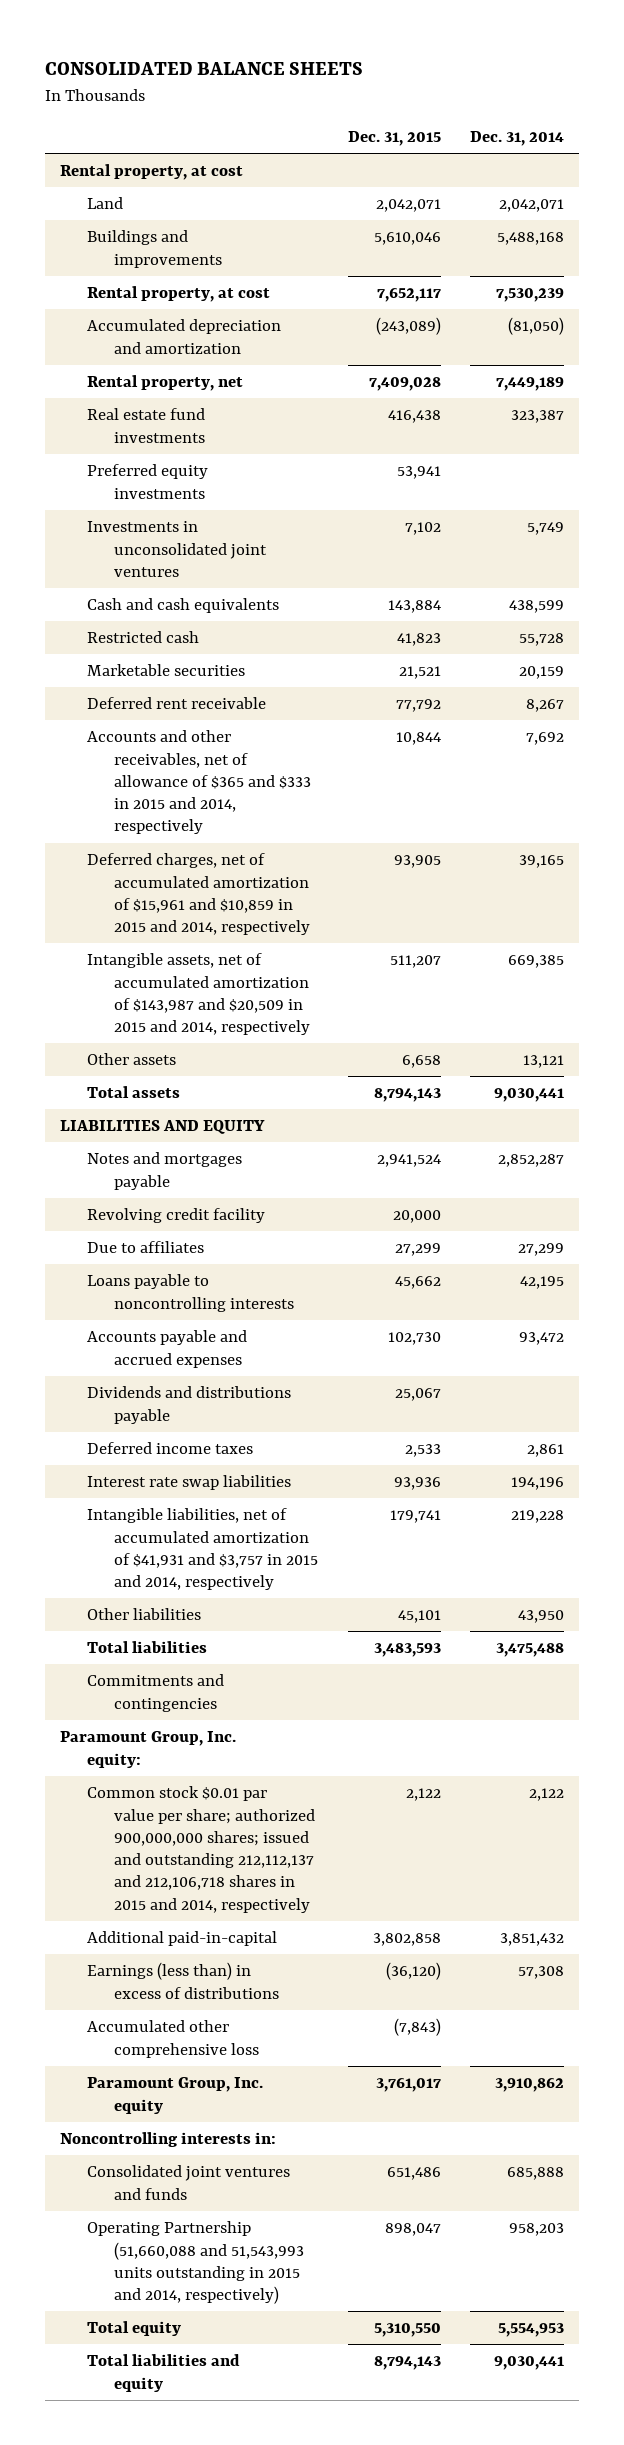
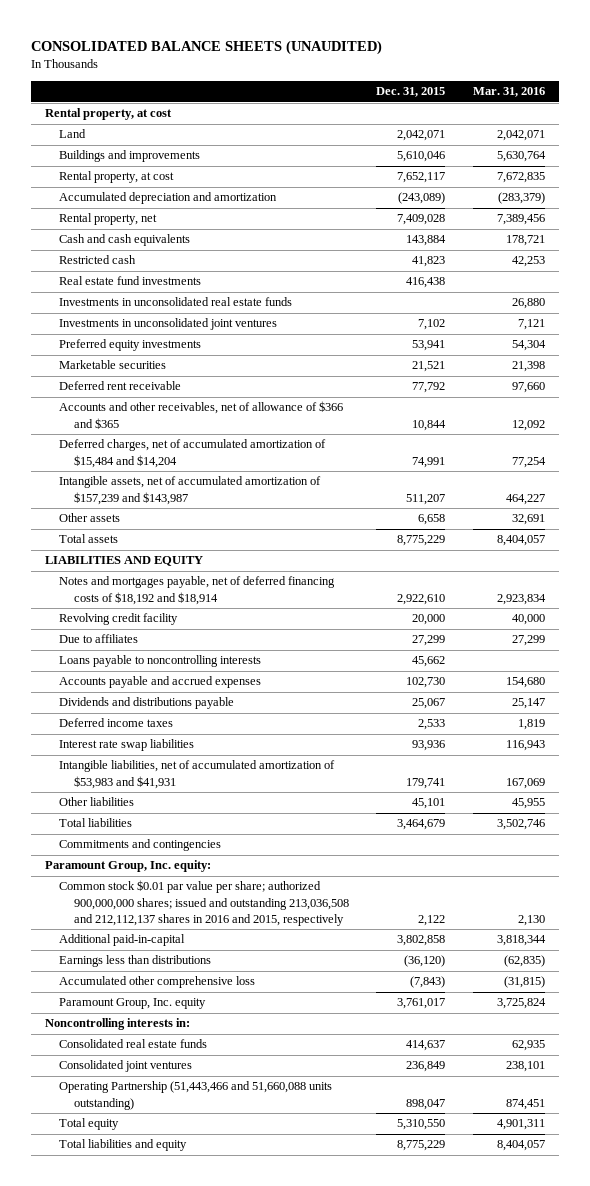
[44,61,363,75] CONSOLIDATED BALANCE SHEETS -> [31,40,383,56] CONSOLIDATED BALANCE SHEETS (UNAUDITED)
[470,131,565,147] Dec. 31, 2014 -> none
none -> [473,87,546,98] Mar. 31, 2016
[86,408,206,443] Real estate fund investments -> [59,276,202,286] Real estate fund investments
none -> [59,297,293,307] Investments in unconsolidated real estate funds
[86,521,268,577] Investments in unconsolidated joint ventures -> [59,318,278,331] Investments in unconsolidated joint ventures
[86,464,208,499] Preferred equity investments -> [59,339,202,352] Preferred equity investments
[86,730,312,835] Accounts and other receivables, net of allowance of $365 and $333 in 2015 and 2014, respectively -> [59,401,344,429] Accounts and other receivables, net of allowance of $366 and $365
[86,853,311,936] Deferred charges, net of accumulated amortization of $15,961 and $10,859 in 2015 and 2014, respectively -> [59,439,327,468] Deferred charges, net of accumulated amortization of $15,484 and $14,204
[393,855,441,869] 93,905 -> [412,456,446,468] 74,991
[86,953,311,1036] Intangible assets, net of accumulated amortization of $143,987 and $20,509 in 2015 and 2014, respectively -> [59,476,322,505] Intangible assets, net of accumulated amortization of $157,239 and $143,987
[373,1088,441,1103] 8,794,143 -> [397,535,446,547] 8,775,229
[86,1152,242,1190] Notes and mortgages payable -> none
none -> [59,576,336,605] Notes and mortgages payable, net of deferred financing costs of $18,192 and $18,914
[86,1508,319,1591] Intangible liabilities, net of accumulated amortization of $41,931 and $3,757 in 2015 and 2014, respectively -> [59,760,336,789] Intangible liabilities, net of accumulated amortization of $53,983 and $41,931
[373,1643,441,1658] 3,483,593 -> [397,819,446,831] 3,464,679
[86,1786,316,1913] Common stock $0.01 par value per share; authorized 900,000,000 shares; issued and outstanding 212,112,137 and 212,106,718 shares in 2015 and 2014, respectively -> [59,880,349,926] Common stock $0.01 par value per share; authorized 900,000,000 shares; issued and outstanding 213,036,508 and 212,112,137 shares in 2016 and 2015, respectively
[86,1962,280,1999] Earnings (less than) in excess of distributions -> [59,955,212,968] Earnings less than distributions
none -> [59,1039,208,1049] Consolidated real estate funds
[86,2165,290,2200] Consolidated joint ventures and funds -> [59,1060,193,1073] Consolidated joint ventures
[386,2167,441,2181] 651,486 -> [406,1061,446,1073] 236,849
[86,2221,305,2305] Operating Partnership (51,660,088 and 51,543,993 units outstanding in 2015 and 2014, respectively) -> [59,1081,333,1110] Operating Partnership (51,443,466 and 51,660,088 units outstanding)
[373,2356,441,2371] 8,794,143 -> [397,1140,446,1152] 8,775,229

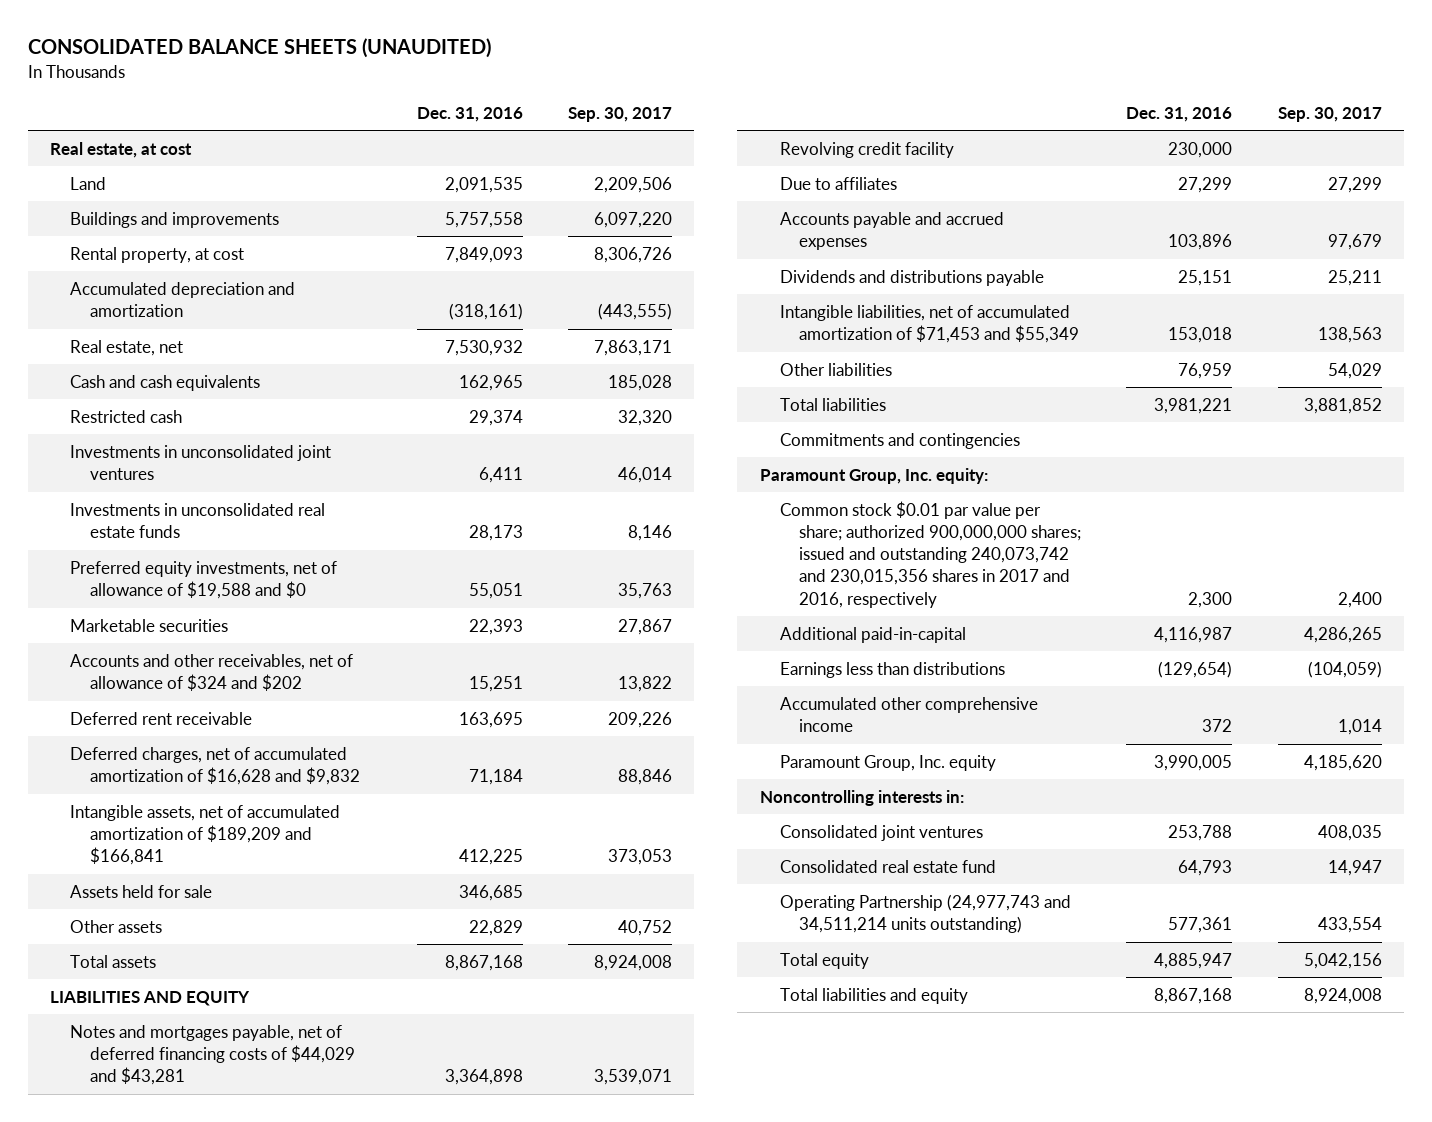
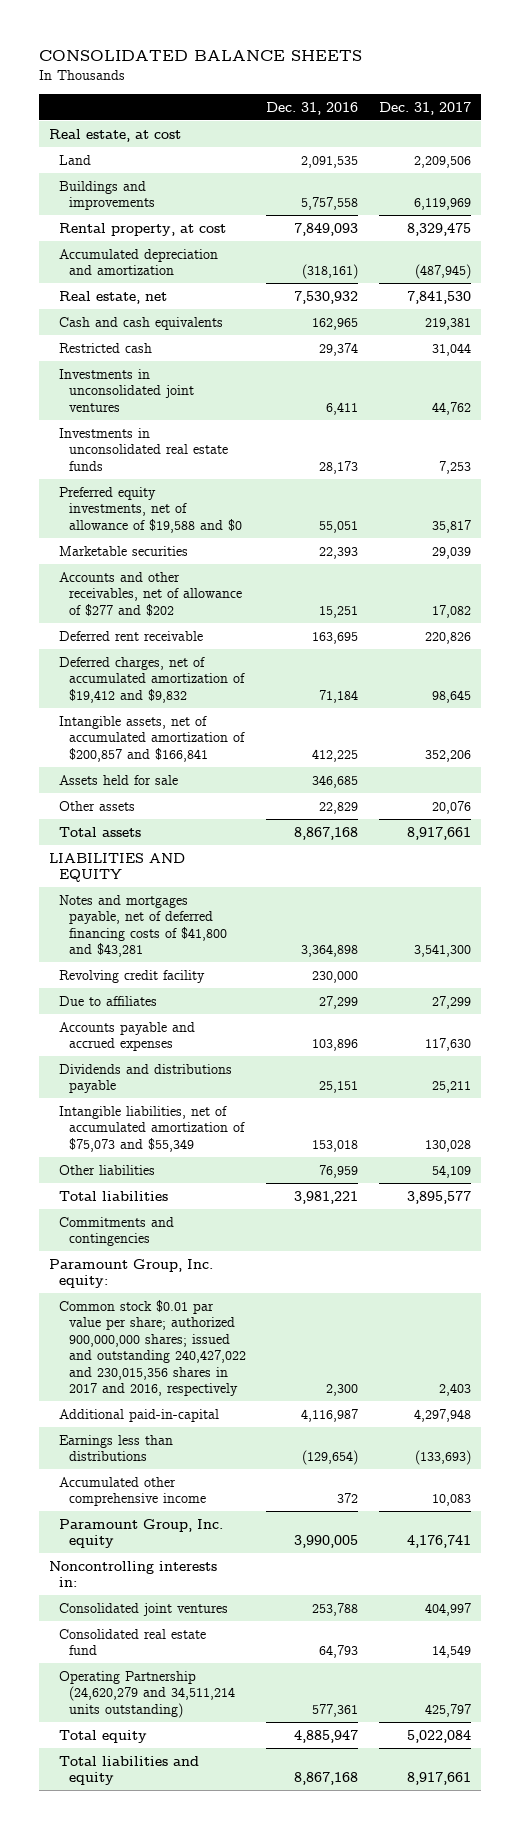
[27,38,491,59] CONSOLIDATED BALANCE SHEETS (UNAUDITED) -> [39,50,363,62] CONSOLIDATED BALANCE SHEETS
[567,106,672,122] Sep. 30, 2017 -> none
none -> [378,101,471,115] Dec. 31, 2017
[69,653,353,692] Accounts and other receivables, net of allowance of $324 and $202 -> [59,571,243,616] Accounts and other receivables, net of allowance of $277 and $202
[69,746,360,786] Deferred charges, net of accumulated amortization of $16,628 and $9,832 -> [59,656,246,703] Deferred charges, net of accumulated amortization of $19,412 and $9,832
[69,804,340,866] Intangible assets, net of accumulated amortization of $189,209 and $166,841 -> [59,715,246,762] Intangible assets, net of accumulated amortization of $200,857 and $166,841
[69,1024,355,1086] Notes and mortgages payable, net of deferred financing costs of $44,029 and $43,281 -> [59,894,228,958] Notes and mortgages payable, net of deferred financing costs of $41,800 and $43,281
[779,304,1080,344] Intangible liabilities, net of accumulated amortization of $71,453 and $55,349 -> [59,1105,246,1152] Intangible liabilities, net of accumulated amortization of $75,073 and $55,349
[779,500,1082,608] Common stock $0.01 par value per share; authorized 900,000,000 shares; issued and outstanding 240,073,742 and 230,015,356 shares in 2017 and 2016, respectively -> [59,1299,247,1397] Common stock $0.01 par value per share; authorized 900,000,000 shares; issued and outstanding 240,427,022 and 230,015,356 shares in 2017 and 2016, respectively
[779,893,1071,934] Operating Partnership (24,977,743 and 34,511,214 units outstanding) -> [59,1670,236,1718] Operating Partnership (24,620,279 and 34,511,214 units outstanding)

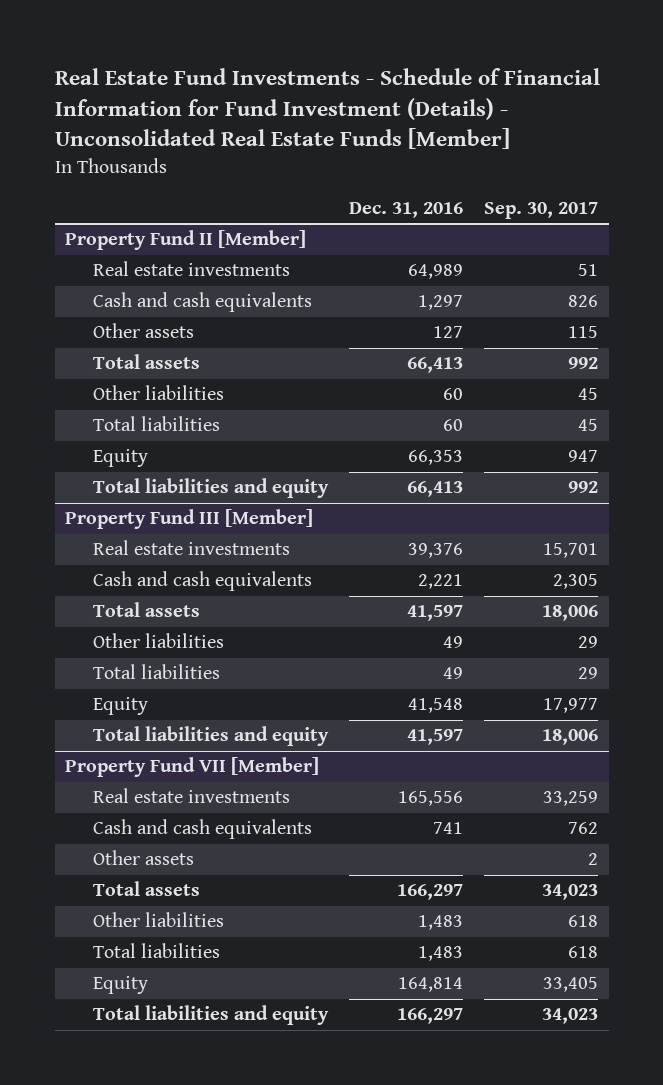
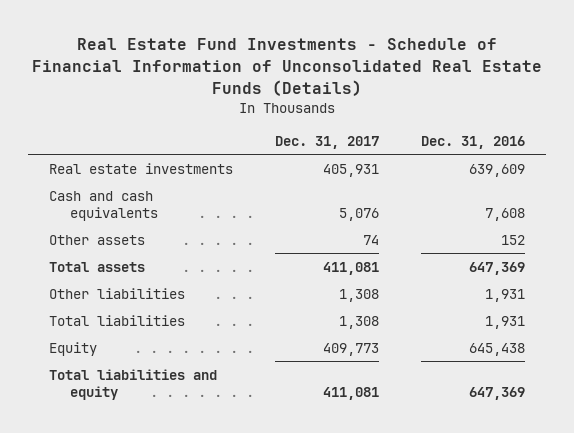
[54,68,600,150] Real Estate Fund Investments - Schedule of Financial Information for Fund Investment (Details) - Unconsolidated Real Estate Funds [Member] -> [32,38,543,96] Real Estate Fund Investments - Schedule of Financial Information of Unconsolidated Real Estate Funds (Details)
[484,202,599,220] Sep. 30, 2017 -> none
none -> [275,135,380,149] Dec. 31, 2017
[65,230,307,251] Property Fund II [Member] -> none
[65,509,314,530] Property Fund III [Member] -> none
[93,540,291,556] Real estate investments -> none
[93,571,313,592] Cash and cash equivalents -> none
[93,602,201,618] Total assets -> none
[93,633,225,649] Other liabilities -> none
[93,664,221,680] Total liabilities -> none
[93,697,149,716] Equity -> none
[93,726,330,747] Total liabilities and equity -> none
[65,757,320,778] Property Fund VII [Member] -> none
[93,788,291,804] Real estate investments -> none
[93,819,313,840] Cash and cash equivalents -> none
[93,850,195,866] Other assets -> none
[93,881,201,897] Total assets -> none
[93,912,225,928] Other liabilities -> none
[93,943,221,959] Total liabilities -> none
[93,976,149,995] Equity -> none
[93,1005,330,1026] Total liabilities and equity -> none
[408,264,464,280] 64,989 -> [469,163,526,177] 639,609
[418,295,464,311] 1,297 -> [485,207,526,221] 7,608
[433,326,464,339] 127 -> [501,234,526,245] 152
[407,357,464,374] 66,413 -> [469,261,526,275] 647,369
[443,388,464,401] 60 -> [485,288,526,302] 1,931
[443,419,464,432] 60 -> [485,315,526,329] 1,931
[408,450,464,466] 66,353 -> [469,342,526,356] 645,438
[407,481,464,498] 66,413 -> [469,386,526,400] 647,369

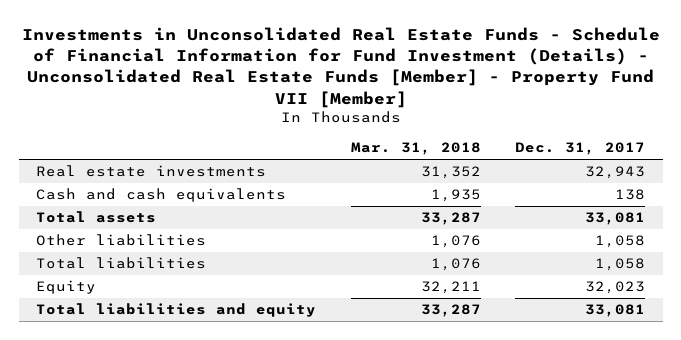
[32,38,543,96] Real Estate Fund Investments - Schedule of Financial Information of Unconsolidated Real Estate Funds (Details) -> [21,26,660,108] Investments in Unconsolidated Real Estate Funds - Schedule of Financial Information for Fund Investment (Details) - Unconsolidated Real Estate Funds [Member] - Property Fund VII [Member]
[421,135,526,149] Dec. 31, 2016 -> none
none -> [350,142,481,156] Mar. 31, 2018
[49,234,146,245] Other assets -> none
[323,163,380,177] 405,931 -> [585,166,646,180] 32,943
[339,207,380,221] 5,076 -> [615,189,646,201] 138
[323,261,380,275] 411,081 -> [585,212,646,226] 33,081
[339,288,380,302] 1,308 -> [595,235,646,249] 1,058
[339,315,380,329] 1,308 -> [595,258,646,272] 1,058
[323,342,380,356] 409,773 -> [585,281,646,295] 32,023
[323,386,380,400] 411,081 -> [585,304,646,318] 33,081

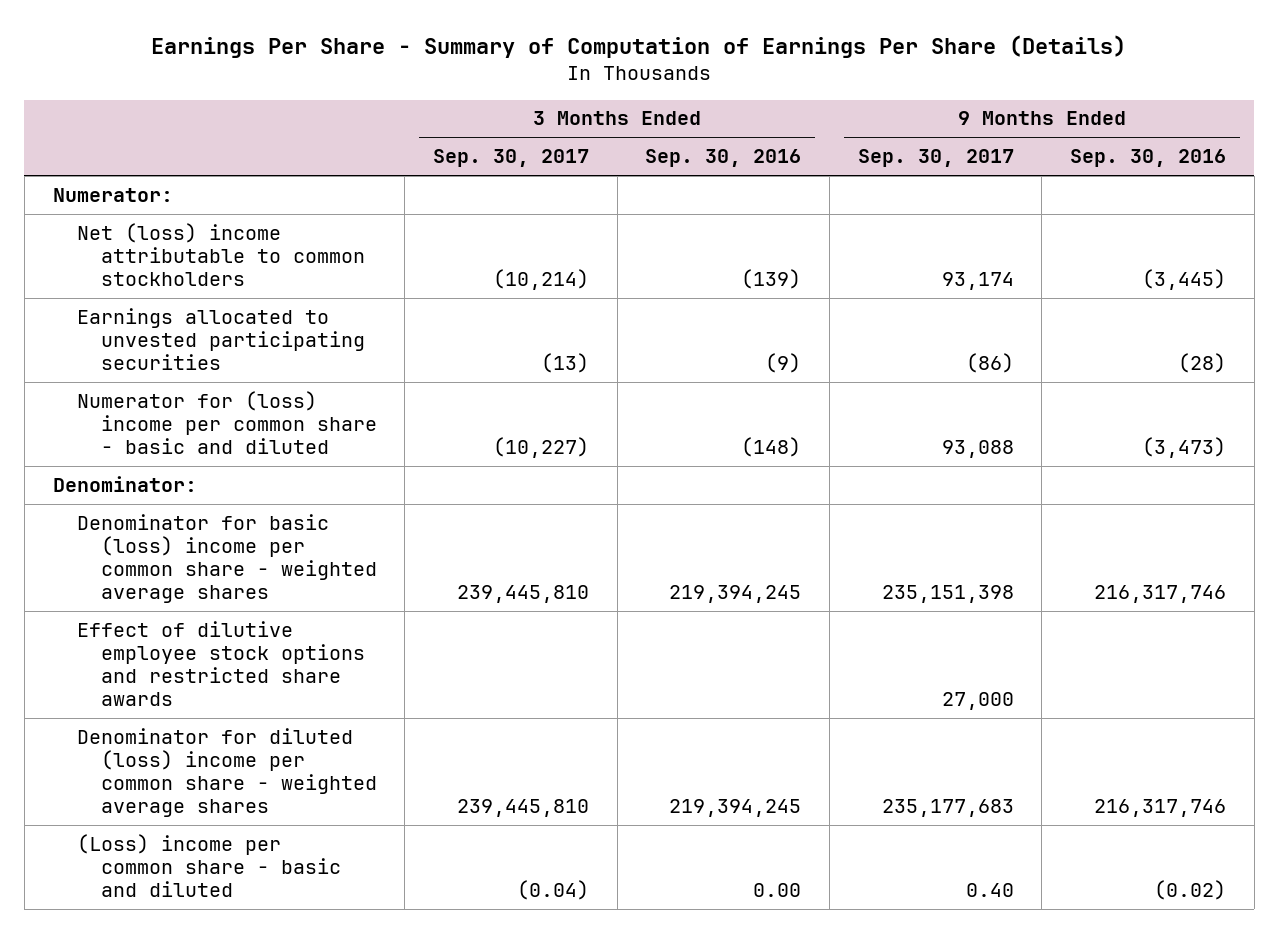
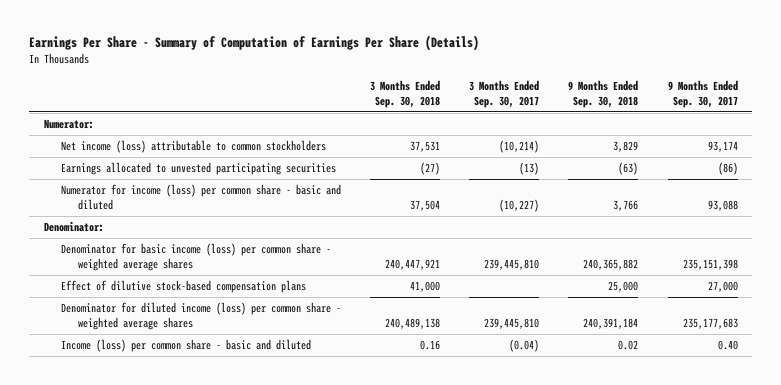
[645,149,802,168] Sep. 30, 2016 -> none
[1070,149,1227,168] Sep. 30, 2016 -> none
none -> [369,80,440,108] 3 Months Ended Sep. 30, 2018
none -> [568,80,639,108] 9 Months Ended Sep. 30, 2018
[76,222,365,287] Net (loss) income attributable to common stockholders -> [60,140,326,154] Net income (loss) attributable to common stockholders
[76,390,377,455] Numerator for (loss) income per common share - basic and diluted -> [60,184,341,210] Numerator for income (loss) per common share - basic and diluted
[76,513,377,604] Denominator for basic (loss) income per common share - weighted average shares -> [60,243,331,271] Denominator for basic income (loss) per common share - weighted average shares
[76,620,365,707] Effect of dilutive employee stock options and restricted share awards -> [60,280,306,294] Effect of dilutive stock-based compensation plans
[76,727,377,818] Denominator for diluted (loss) income per common share - weighted average shares -> [60,302,341,330] Denominator for diluted income (loss) per common share - weighted average shares
[76,833,341,898] (Loss) income per common share - basic and diluted -> [60,339,311,353] Income (loss) per common share - basic and diluted

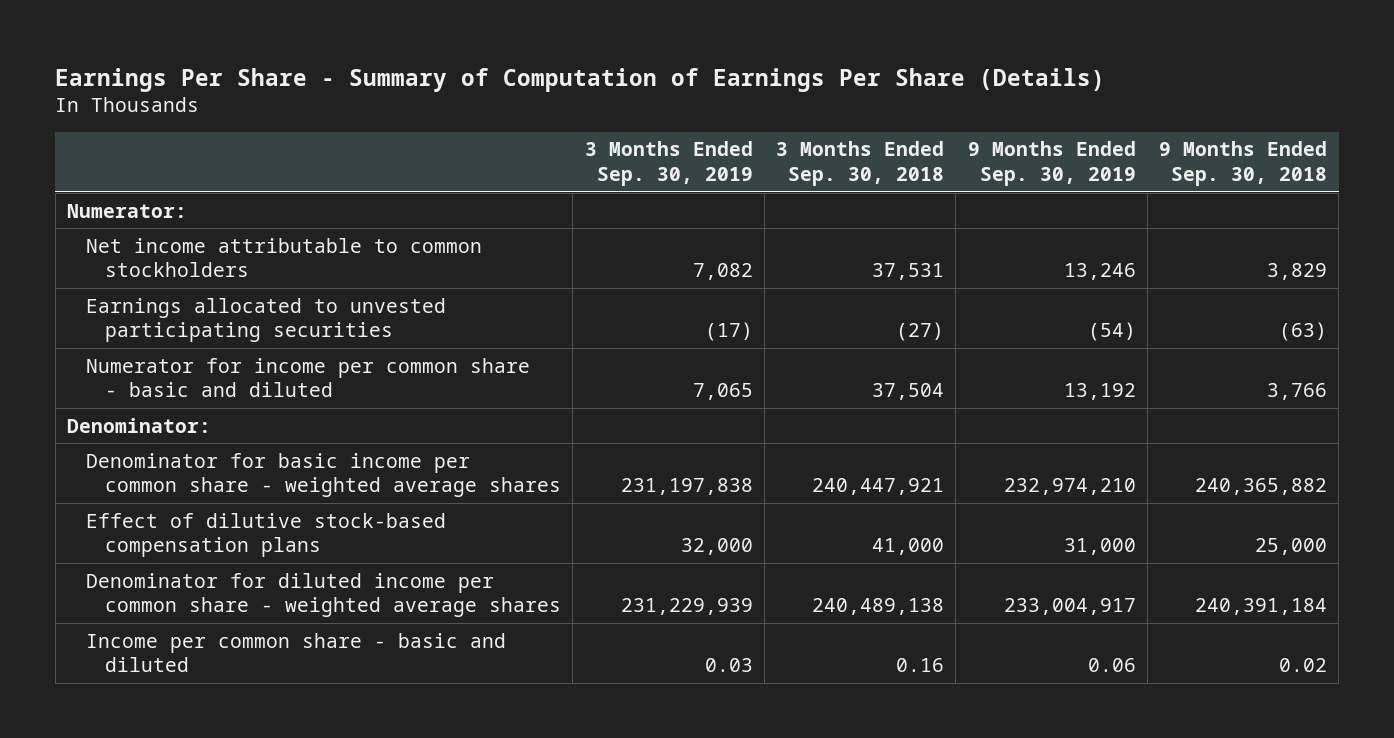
[469,80,540,108] 3 Months Ended Sep. 30, 2017 -> none
[667,80,738,108] 9 Months Ended Sep. 30, 2017 -> none
none -> [584,141,753,187] 3 Months Ended Sep. 30, 2019
none -> [967,141,1136,187] 9 Months Ended Sep. 30, 2019
[60,140,326,154] Net income (loss) attributable to common stockholders -> [86,237,483,278] Net income attributable to common stockholders
[60,184,341,210] Numerator for income (loss) per common share - basic and diluted -> [86,357,531,398] Numerator for income per common share - basic and diluted
[60,243,331,271] Denominator for basic income (loss) per common share - weighted average shares -> [86,452,562,498] Denominator for basic income per common share - weighted average shares
[60,302,341,330] Denominator for diluted income (loss) per common share - weighted average shares -> [86,572,562,618] Denominator for diluted income per common share - weighted average shares
[60,339,311,353] Income (loss) per common share - basic and diluted -> [86,632,507,673] Income per common share - basic and diluted

